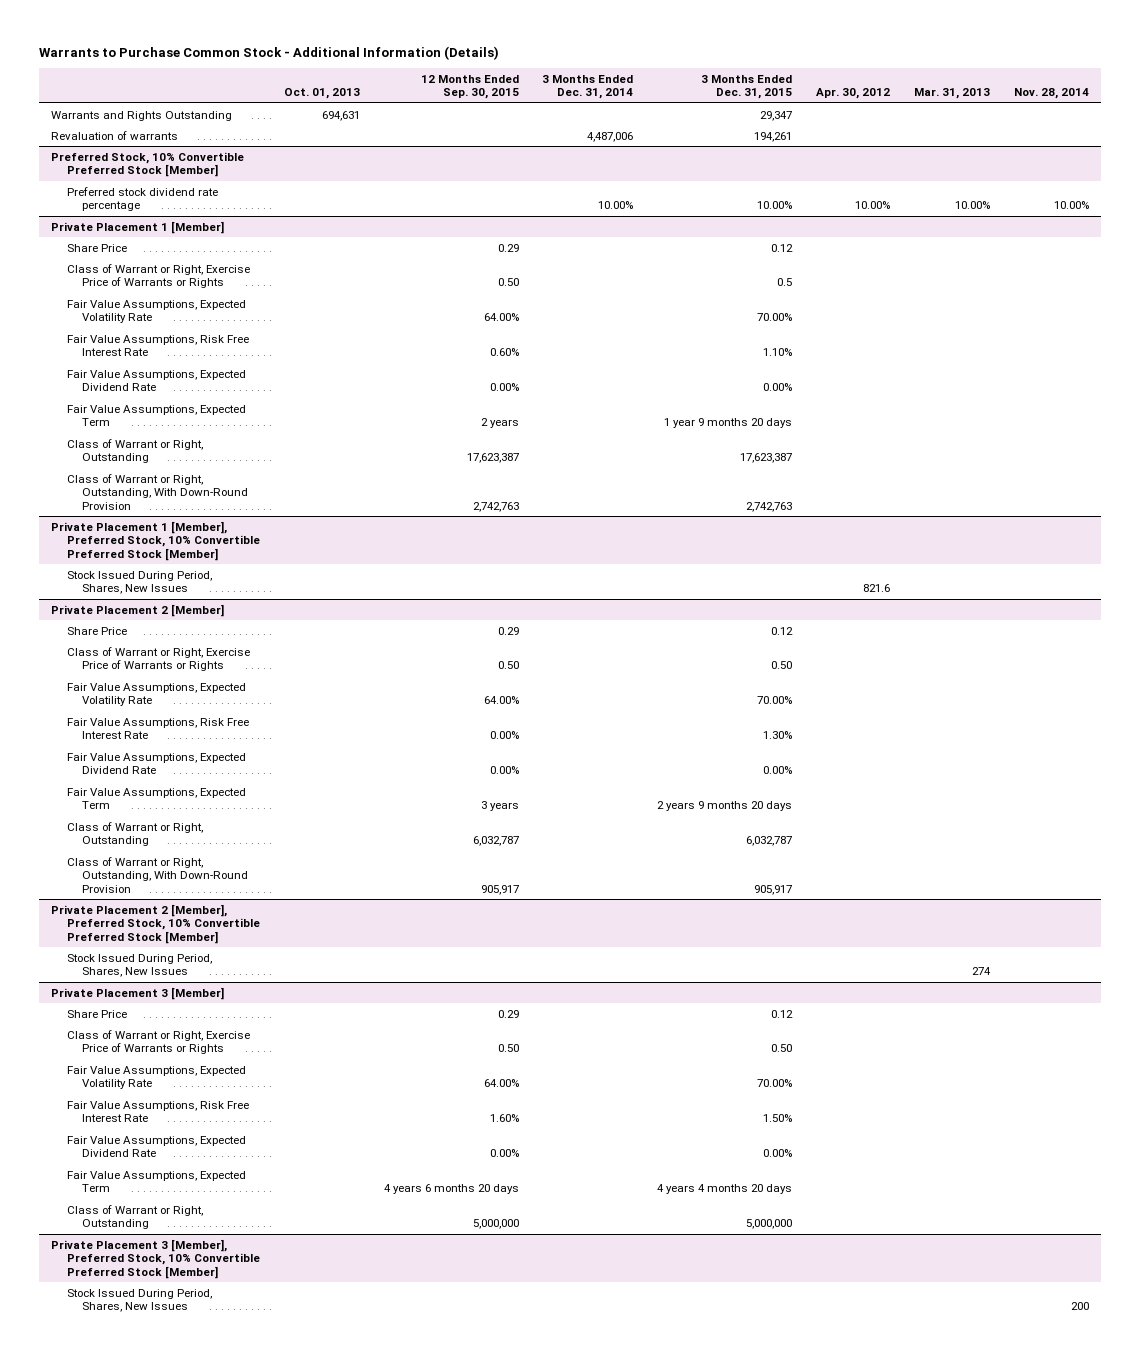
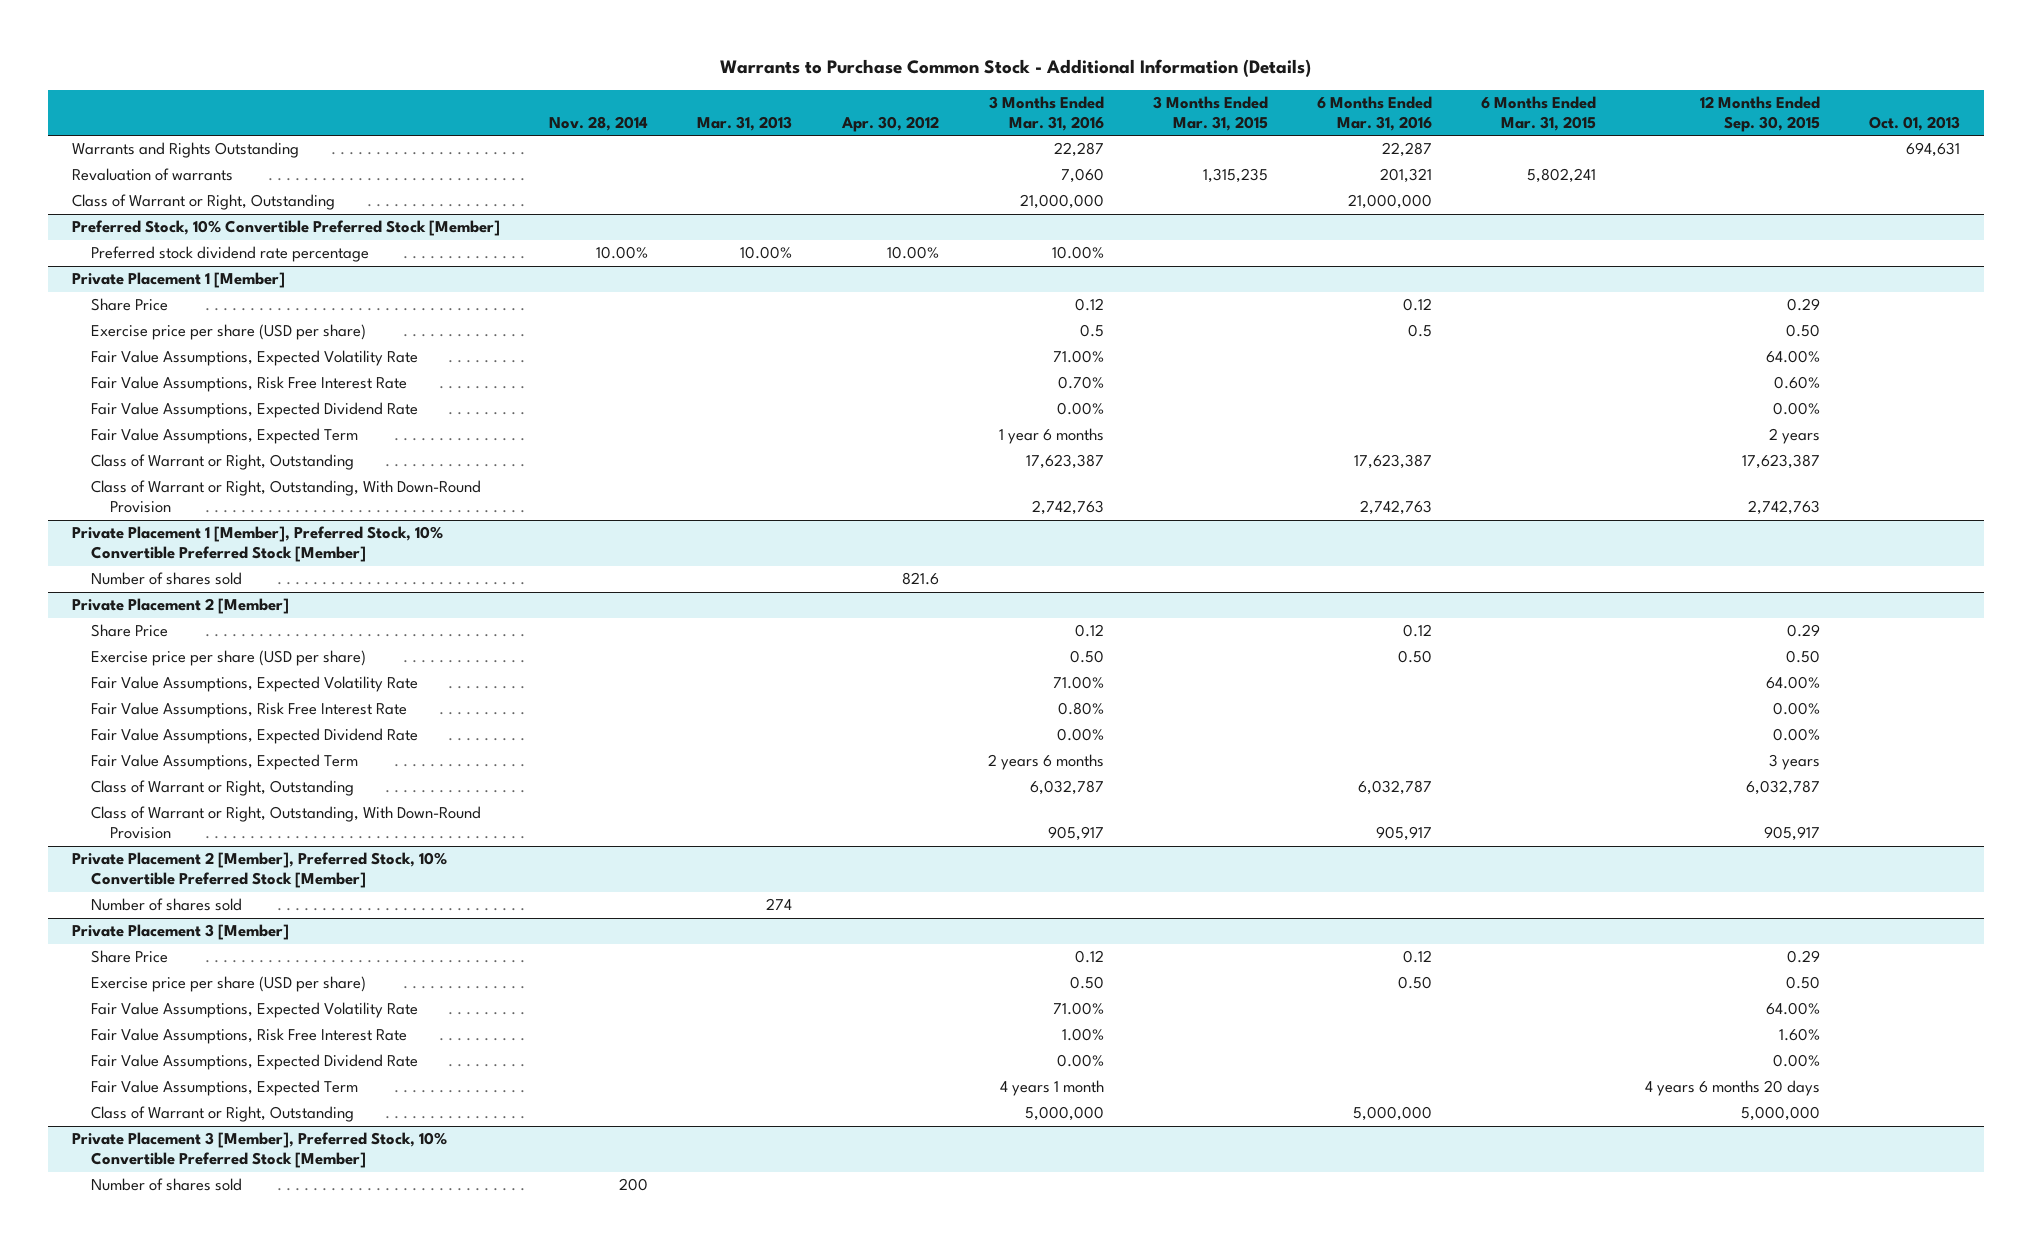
[542,74,634,100] 3 Months Ended Dec. 31, 2014 -> none
[701,74,793,100] 3 Months Ended Dec. 31, 2015 -> none
none -> [988,96,1104,132] 3 Months Ended Mar. 31, 2016
none -> [1152,96,1268,132] 3 Months Ended Mar. 31, 2015
none -> [1316,96,1432,132] 6 Months Ended Mar. 31, 2016
none -> [1480,96,1596,132] 6 Months Ended Mar. 31, 2015
none -> [72,194,336,211] Class of Warrant or Right, Outstanding
[66,263,250,289] Class of Warrant or Right, Exercise Price of Warrants or Rights -> [91,324,367,341] Exercise price per share (USD per share)
[66,570,212,595] Stock Issued During Period, Shares, New Issues -> [91,572,243,586] Number of shares sold
[66,646,250,672] Class of Warrant or Right, Exercise Price of Warrants or Rights -> [91,650,367,667] Exercise price per share (USD per share)
[66,953,212,978] Stock Issued During Period, Shares, New Issues -> [91,898,243,912] Number of shares sold
[66,1029,250,1055] Class of Warrant or Right, Exercise Price of Warrants or Rights -> [91,976,367,993] Exercise price per share (USD per share)
[66,1288,212,1313] Stock Issued During Period, Shares, New Issues -> [91,1178,243,1192] Number of shares sold

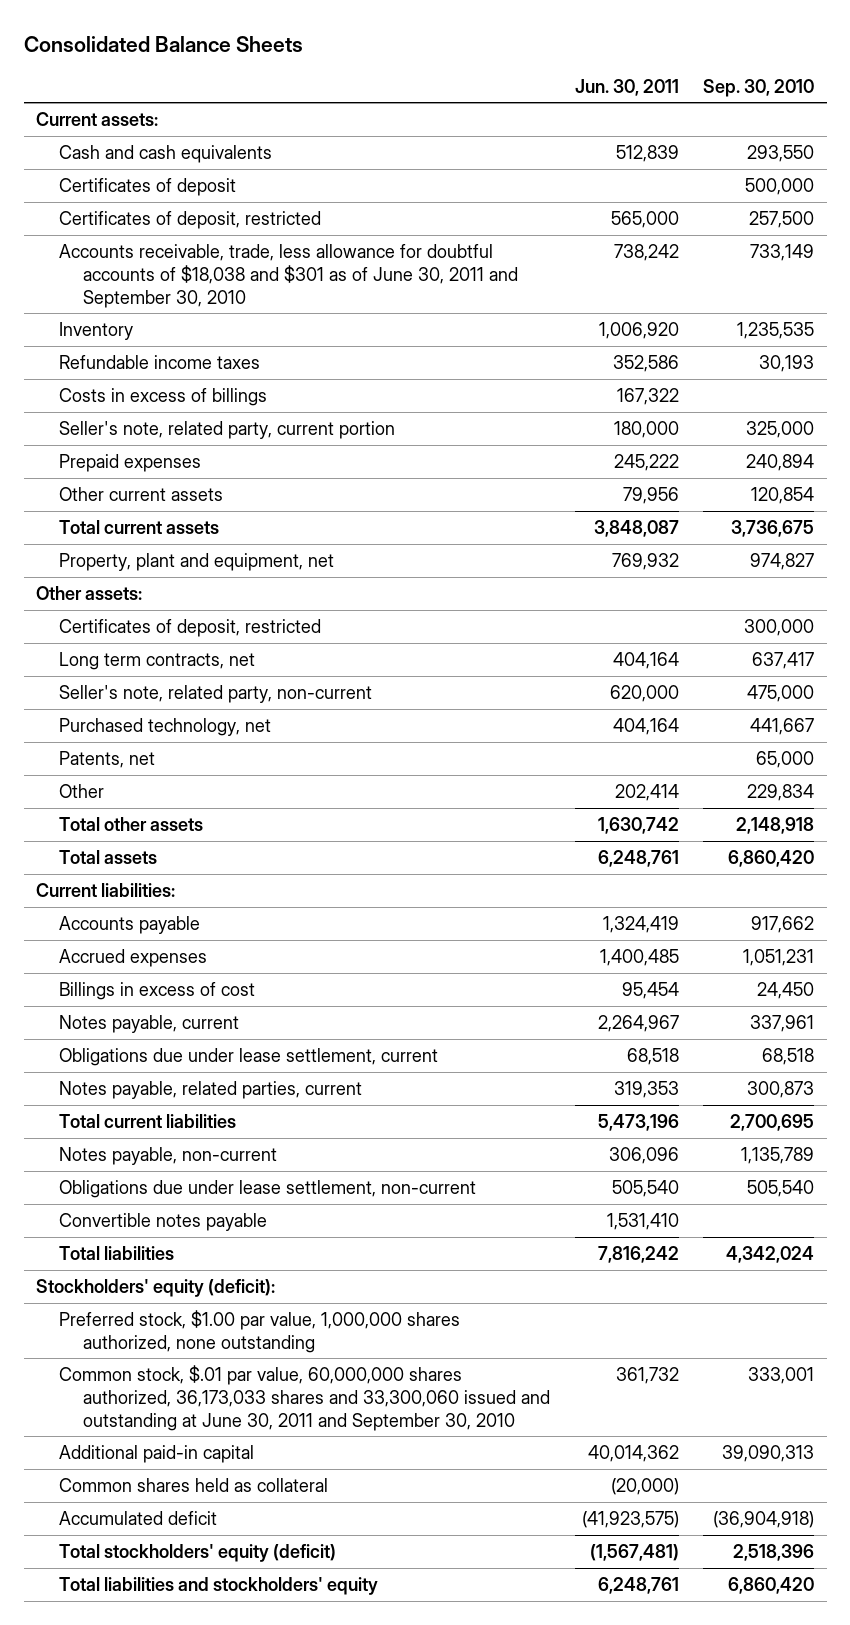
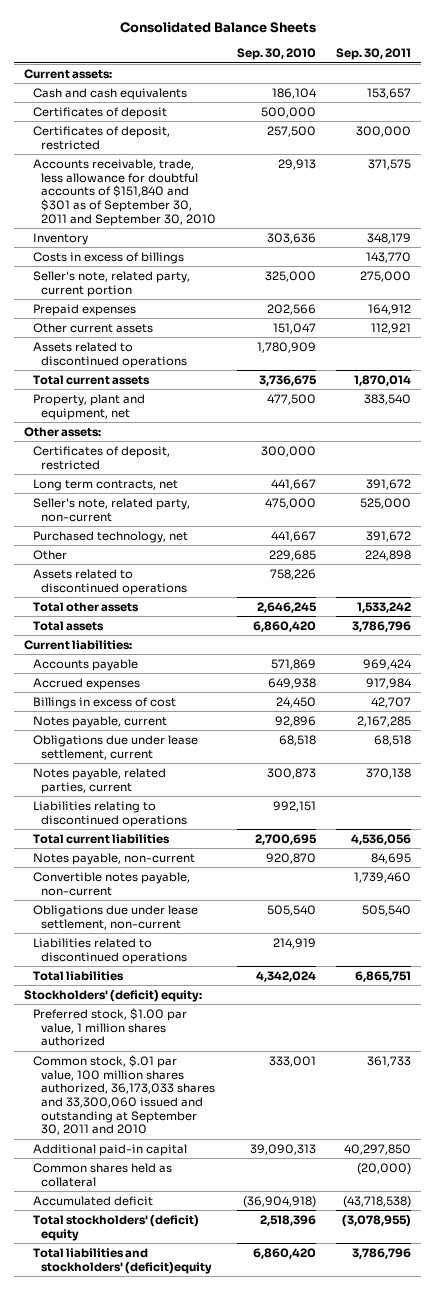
[574,78,679,96] Jun. 30, 2011 -> none
none -> [335,48,411,61] Sep. 30, 2011
[747,144,815,162] 293,550 -> [271,87,317,99] 186,104
[59,354,261,369] Refundable income taxes -> none
[59,243,519,308] Accounts receivable, trade, less allowance for doubtful accounts of $18,038 and $301 as of June 30, 2011 and September 30, 2010 -> [32,158,217,226] Accounts receivable, trade, less allowance for doubtful accounts of $151,840 and $301 as of September 30, 2011 and September 30, 2010
[750,243,815,261] 733,149 -> [277,158,316,170] 29,913
[737,321,815,339] 1,235,535 -> [266,232,316,244] 303,636
[746,453,815,471] 240,894 -> [266,303,316,315] 202,566
[751,486,815,504] 120,854 -> [272,322,316,334] 151,047
none -> [32,341,188,368] Assets related to discontinued operations
[750,552,815,570] 974,827 -> [266,393,316,405] 477,500
[752,651,815,669] 637,417 -> [270,478,316,490] 441,667
[59,750,156,768] Patents, net -> none
[747,783,815,801] 229,834 -> [268,549,316,561] 229,685
none -> [32,568,188,595] Assets related to discontinued operations
[736,816,815,834] 2,148,918 -> [256,601,317,613] 2,646,245
[751,915,815,933] 917,662 -> [270,658,316,670] 571,869
[743,948,815,966] 1,051,231 -> [267,677,316,689] 649,938
[750,1014,815,1032] 337,961 -> [274,715,316,727] 92,896
none -> [32,800,188,827] Liabilities relating to discontinued operations
[741,1146,815,1164] 1,135,789 -> [265,852,316,864] 920,870
none -> [32,871,190,896] Convertible notes payable, non-current
[59,1212,268,1231] Convertible notes payable -> none
none -> [32,937,188,964] Liabilities related to discontinued operations
[35,1278,275,1297] Stockholders' equity (deficit): -> [24,989,203,1002] Stockholders' (deficit) equity:
[59,1309,461,1353] Preferred stock, $1.00 par value, 1,000,000 shares authorized, none outstanding -> [32,1007,187,1047] Preferred stock, $1.00 par value, 1 million shares authorized
[59,1364,551,1431] Common stock, $.01 par value, 60,000,000 shares authorized, 36,173,033 shares and 33,300,060 issued and outstanding at June 30, 2011 and September 30, 2010 -> [32,1054,216,1136] Common stock, $.01 par value, 100 million shares authorized, 36,173,033 shares and 33,300,060 issued and outstanding at September 30, 2011 and 2010
[59,1543,337,1562] Total stockholders' equity (deficit) -> [32,1214,199,1241] Total stockholders' (deficit) equity
[59,1576,379,1595] Total liabilities and stockholders' equity -> [32,1247,213,1274] Total liabilities and stockholders' (deficit)equity

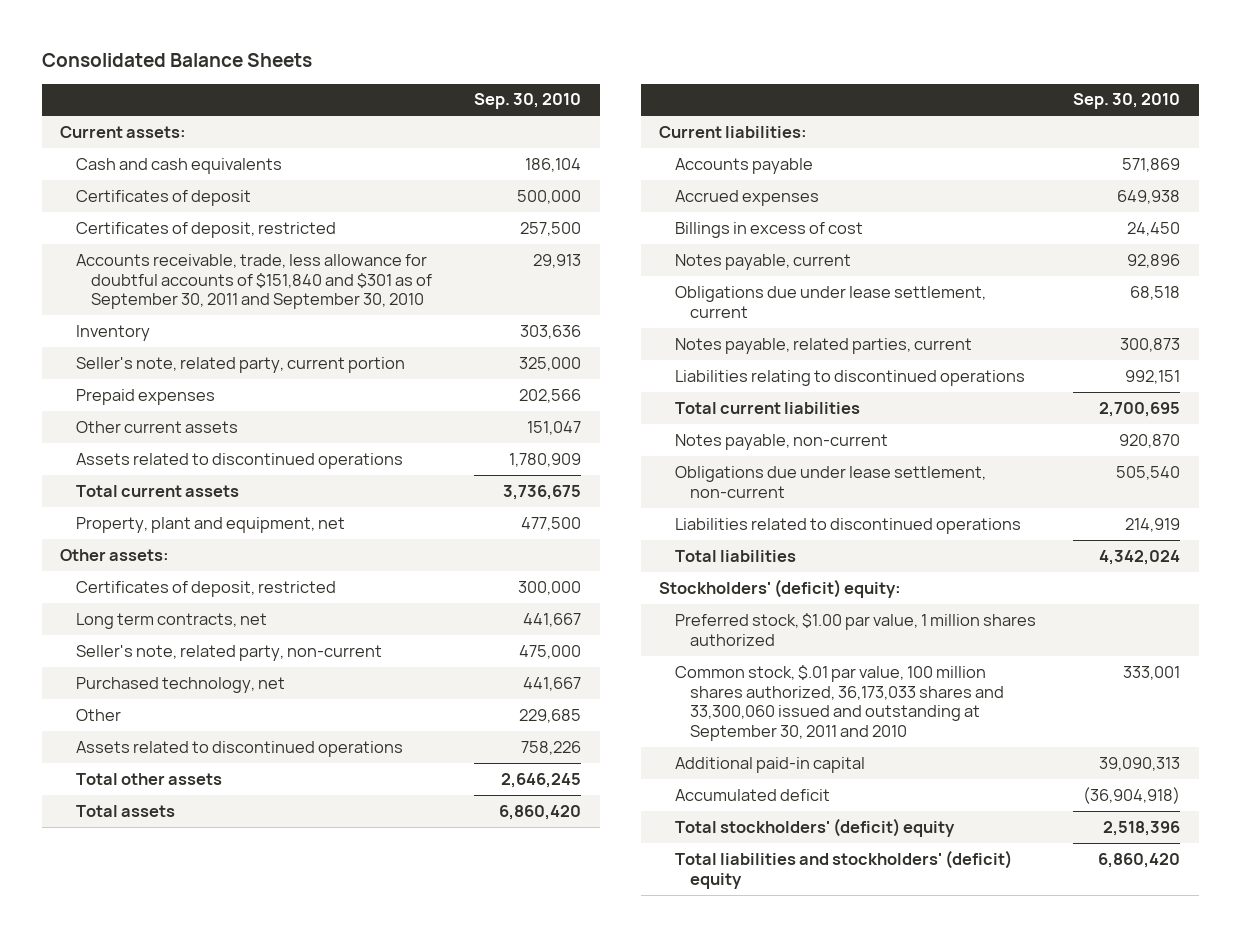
[335,48,411,61] Sep. 30, 2011 -> none
[32,251,184,264] Costs in excess of billings -> none
[32,871,190,896] Convertible notes payable, non-current -> none
[32,1162,172,1187] Common shares held as collateral -> none
[32,1247,213,1274] Total liabilities and stockholders' (deficit)equity -> [674,849,1012,889] Total liabilities and stockholders' (deficit) equity

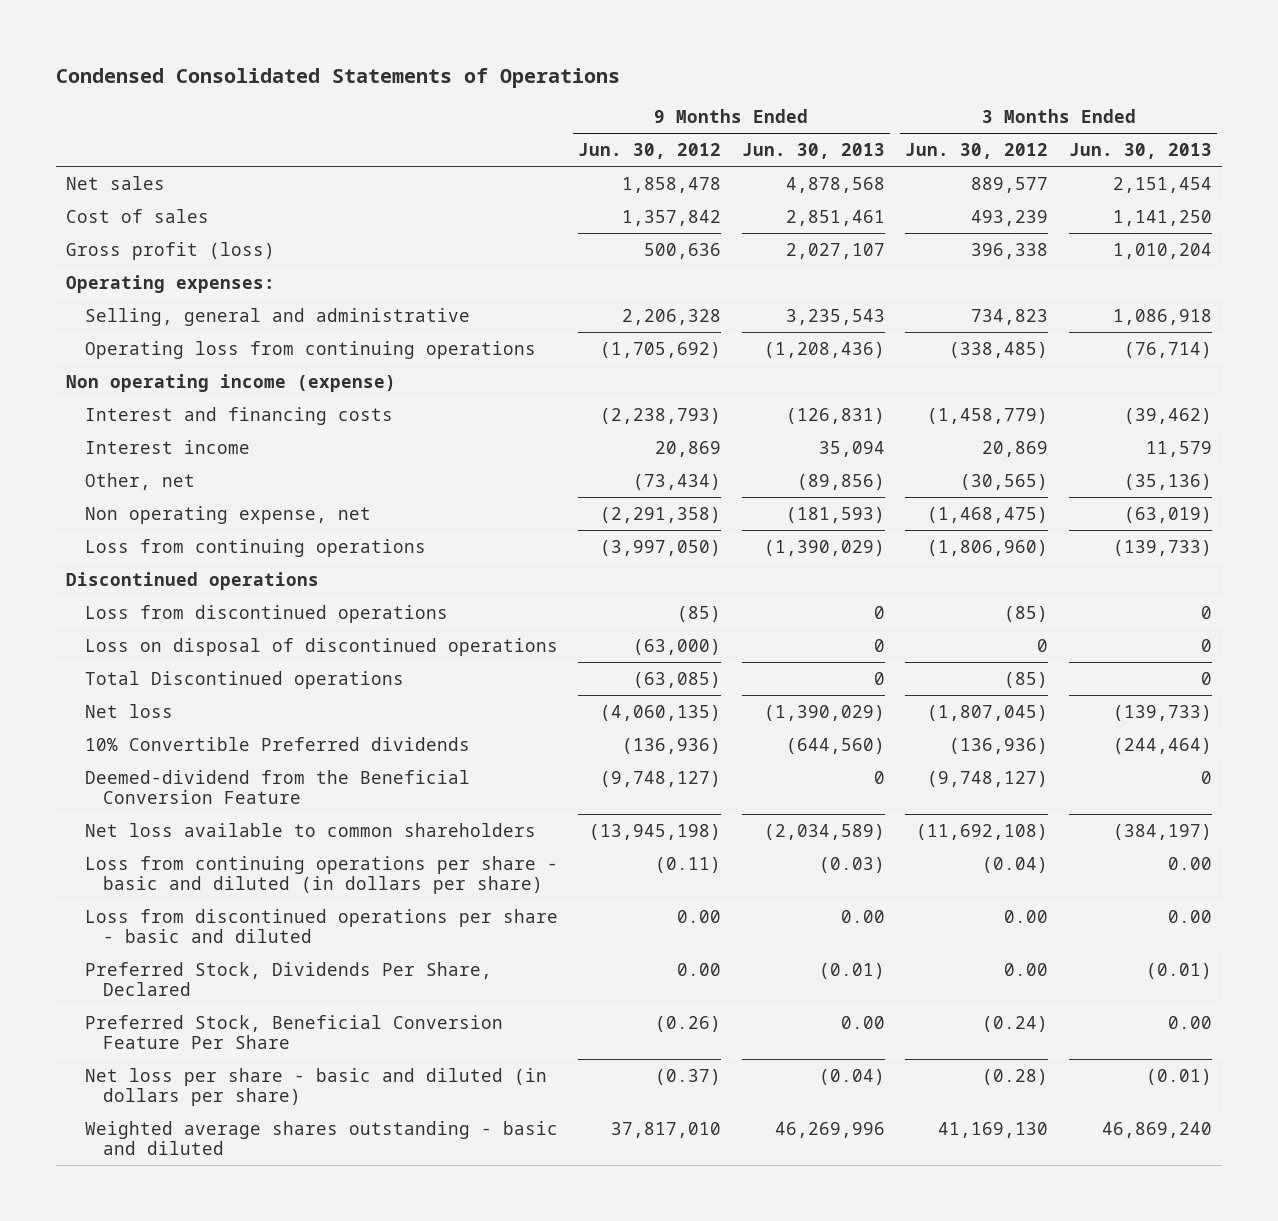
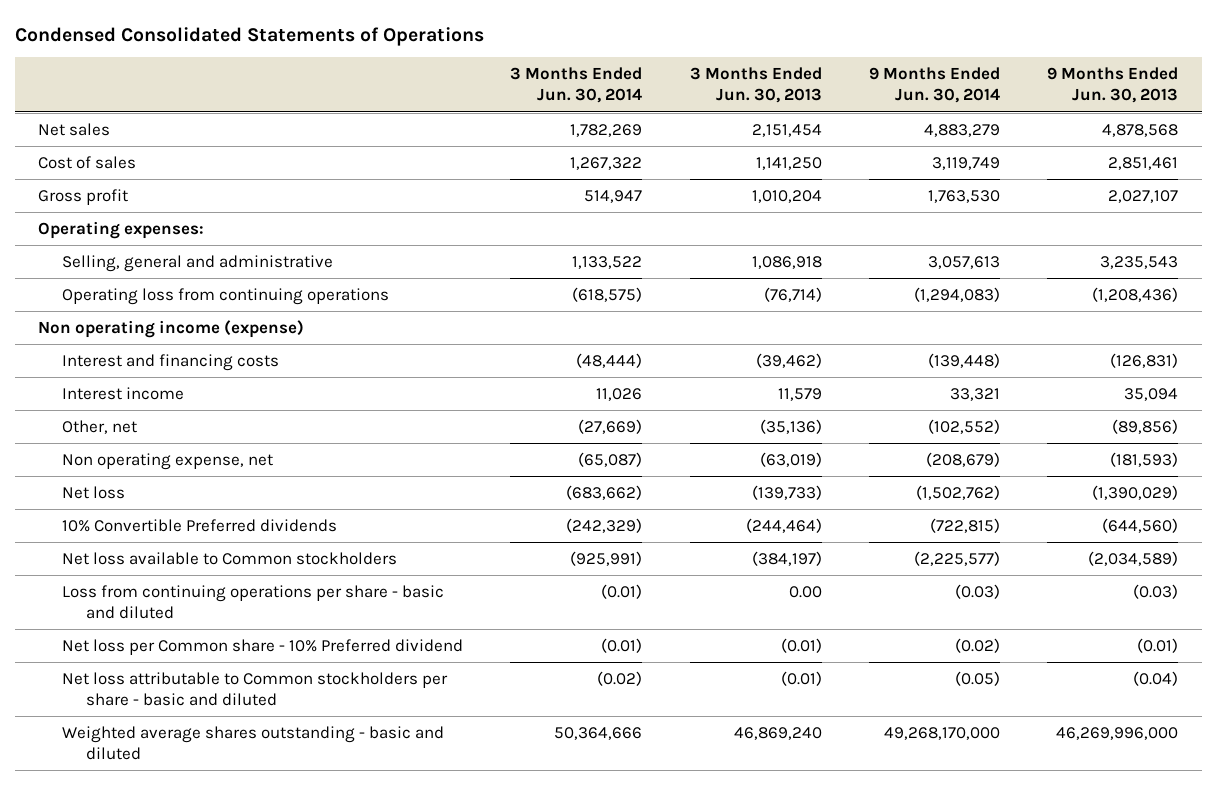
[578,143,722,160] Jun. 30, 2012 -> none
[905,143,1049,160] Jun. 30, 2012 -> none
none -> [510,67,643,104] 3 Months Ended Jun. 30, 2014
none -> [868,67,1000,104] 9 Months Ended Jun. 30, 2014
[66,241,276,260] Gross profit (loss) -> [38,188,129,205] Gross profit
[84,538,426,557] Loss from continuing operations -> none
[66,571,320,590] Discontinued operations -> none
[84,604,448,623] Loss from discontinued operations -> none
[84,637,558,656] Loss on disposal of discontinued operations -> none
[84,670,404,689] Total Discontinued operations -> none
[84,769,470,805] Deemed-dividend from the Beneficial Conversion Feature -> none
[84,908,558,944] Loss from discontinued operations per share - basic and diluted -> none
[84,1014,503,1050] Preferred Stock, Beneficial Conversion Feature Per Share -> none
[84,822,536,837] Net loss available to common shareholders -> [62,551,398,565] Net loss available to Common stockholders
[84,855,558,895] Loss from continuing operations per share - basic and diluted (in dollars per share) -> [62,584,445,620] Loss from continuing operations per share - basic and diluted
[84,961,492,997] Preferred Stock, Dividends Per Share, Declared -> [62,638,464,655] Net loss per Common share - 10% Preferred dividend
[84,1067,547,1107] Net loss per share - basic and diluted (in dollars per share) -> [62,671,449,707] Net loss attributable to Common stockholders per share - basic and diluted
[774,1121,885,1138] 46,269,996 -> [1055,726,1178,740] 46,269,996,000

